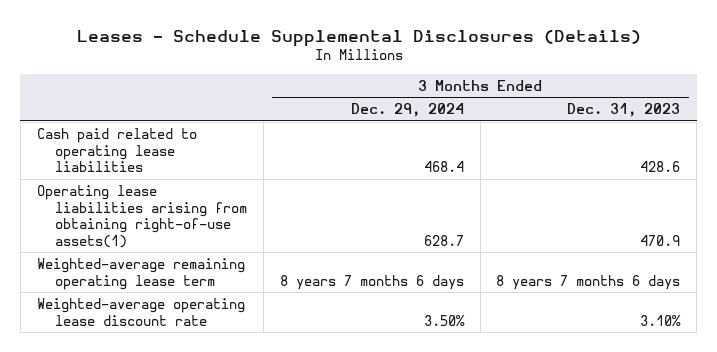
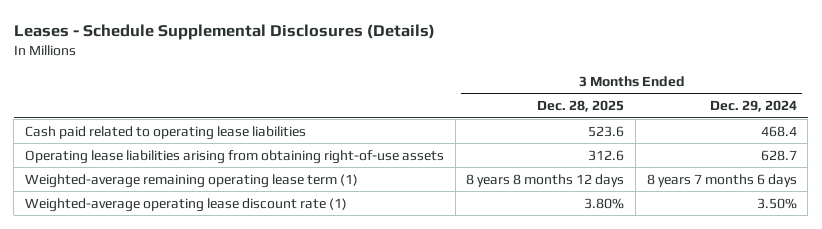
[567,103,681,118] Dec. 31, 2023 -> none
none -> [537,100,625,113] Dec. 28, 2025
[36,184,248,248] Operating lease liabilities arising from obtaining right-of-use assets(1) -> [25,149,445,164] Operating lease liabilities arising from obtaining right-of-use assets
[36,257,245,290] Weighted-average remaining operating lease term -> [25,173,359,188] Weighted-average remaining operating lease term (1)
[36,297,245,326] Weighted-average operating lease discount rate -> [25,197,348,212] Weighted-average operating lease discount rate (1)

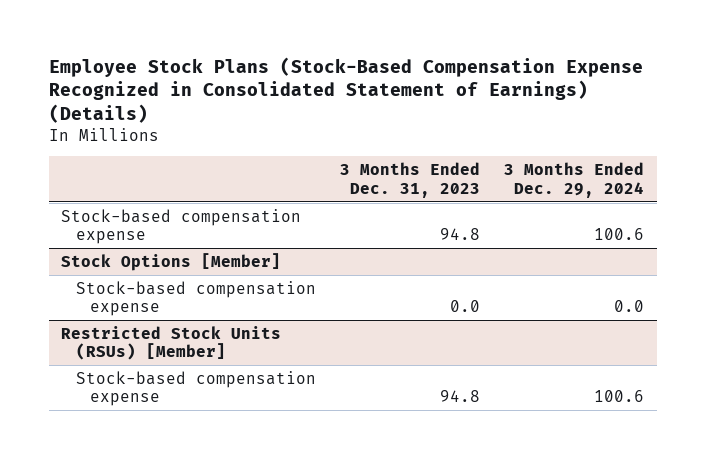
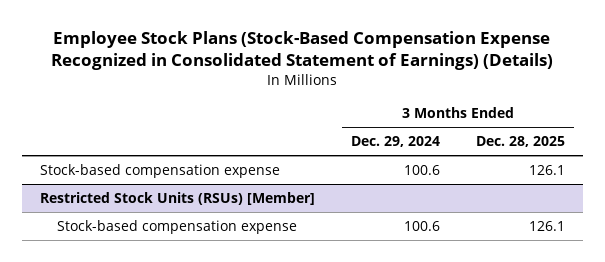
[339,161,480,198] 3 Months Ended Dec. 31, 2023 -> none
none -> [475,136,565,148] Dec. 28, 2025
[60,252,281,271] Stock Options [Member] -> none
[75,280,316,317] Stock-based compensation expense -> none

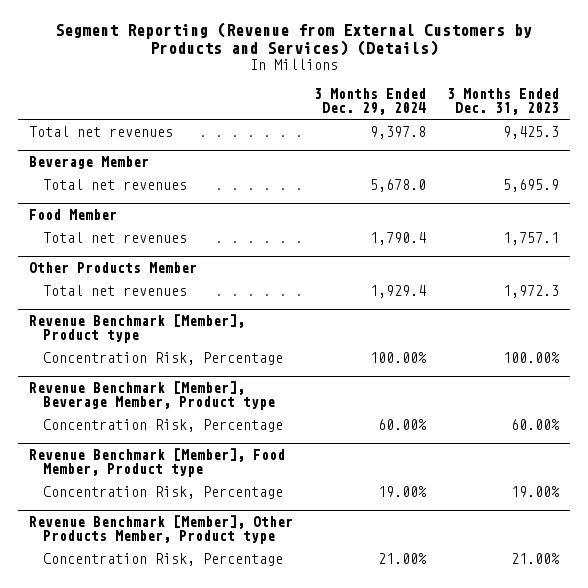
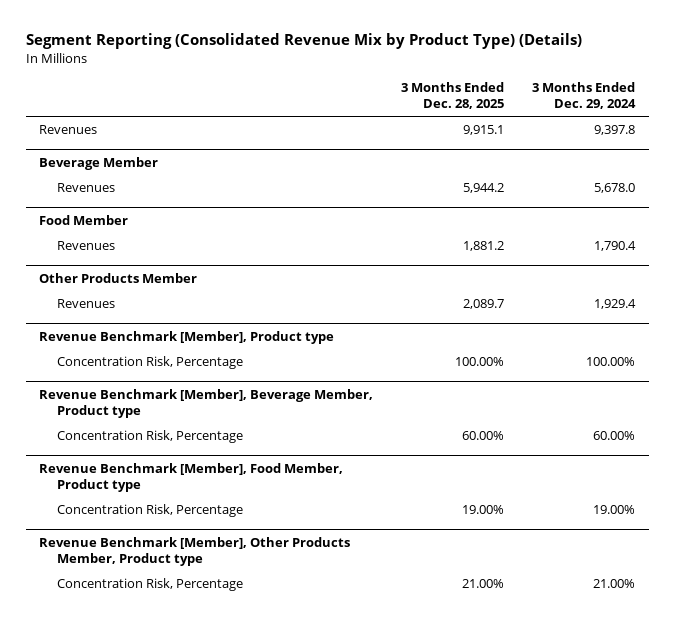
[54,22,532,57] Segment Reporting (Revenue from External Customers by Products and Services) (Details) -> [25,33,582,50] Segment Reporting (Consolidated Revenue Mix by Product Type) (Details)
[447,87,560,116] 3 Months Ended Dec. 31, 2023 -> none
none -> [401,82,505,110] 3 Months Ended Dec. 28, 2025
[28,125,173,137] Total net revenues -> [39,125,98,135] Revenues
[43,178,188,190] Total net revenues -> [56,183,115,193] Revenues
[43,231,188,243] Total net revenues -> [56,241,115,251] Revenues
[43,284,188,296] Total net revenues -> [56,299,115,309] Revenues

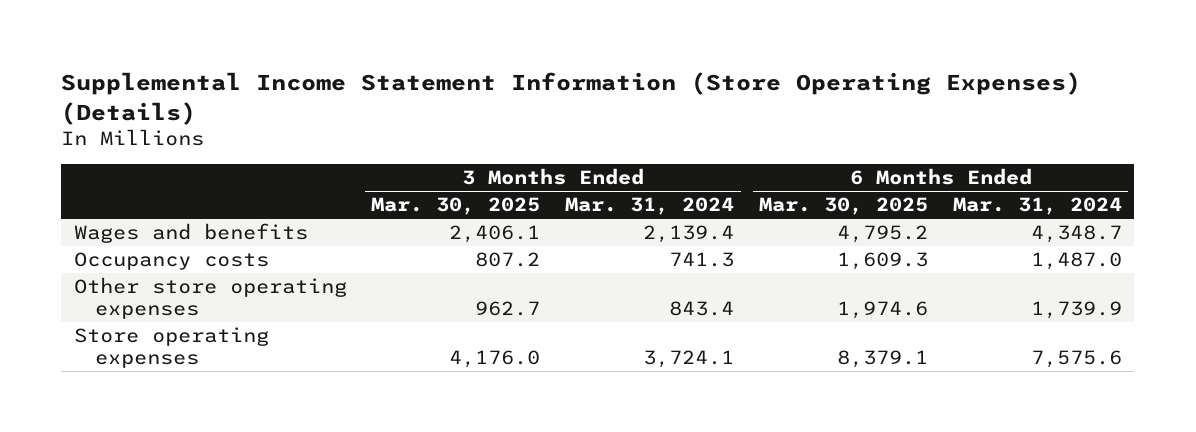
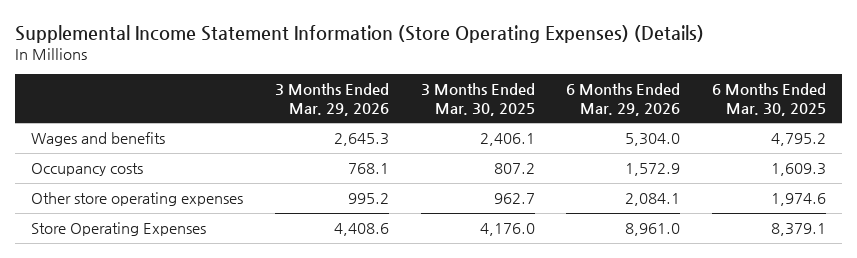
[565,197,735,216] Mar. 31, 2024 -> none
[952,197,1122,216] Mar. 31, 2024 -> none
none -> [274,83,389,116] 3 Months Ended Mar. 29, 2026
none -> [566,83,681,116] 6 Months Ended Mar. 29, 2026
[73,327,269,368] Store operating expenses -> [31,222,207,237] Store Operating Expenses

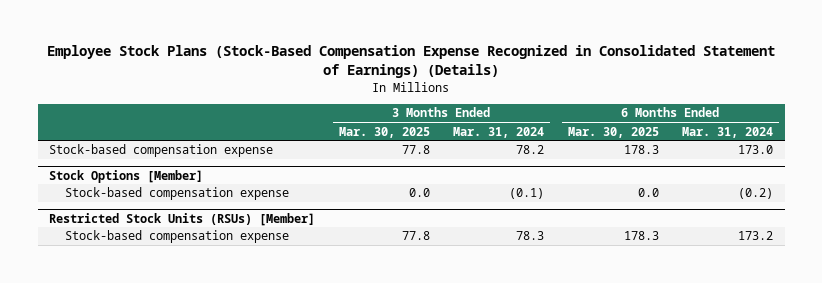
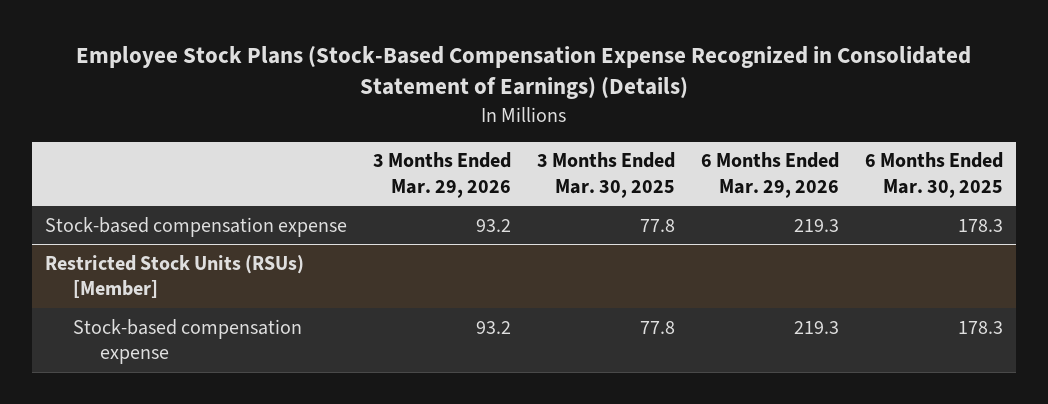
[453,126,545,138] Mar. 31, 2024 -> none
[682,126,774,138] Mar. 31, 2024 -> none
none -> [372,152,511,199] 3 Months Ended Mar. 29, 2026
none -> [701,152,840,199] 6 Months Ended Mar. 29, 2026
[49,169,204,183] Stock Options [Member] -> none
[64,187,289,201] Stock-based compensation expense -> none

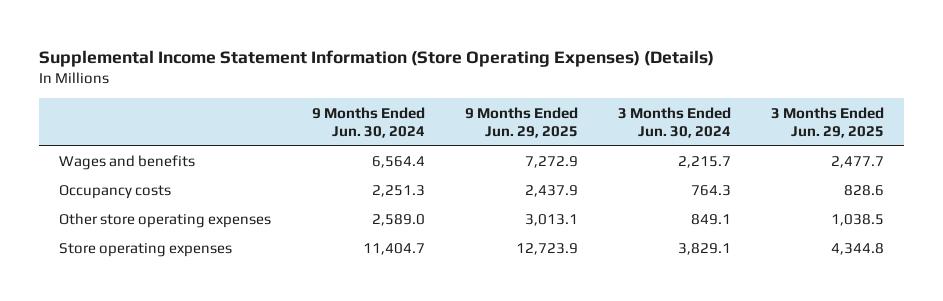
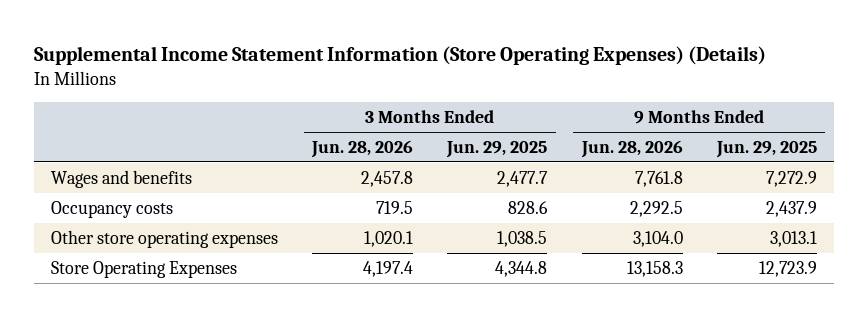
[311,107,425,138] 9 Months Ended Jun. 30, 2024 -> none
[617,107,731,138] 3 Months Ended Jun. 30, 2024 -> none
none -> [311,139,414,158] Jun. 28, 2026
none -> [580,139,683,158] Jun. 28, 2026
[59,242,233,257] Store operating expenses -> [50,260,237,278] Store Operating Expenses

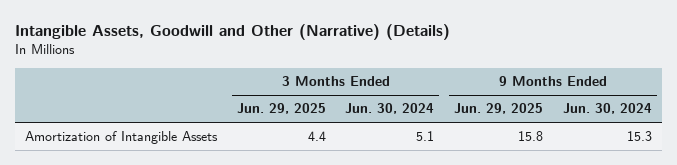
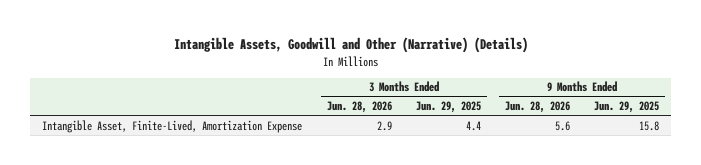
[345,103,435,115] Jun. 30, 2024 -> none
[563,103,653,115] Jun. 30, 2024 -> none
none -> [326,101,392,114] Jun. 28, 2026
none -> [504,101,570,114] Jun. 28, 2026
[24,131,218,145] Amortization of Intangible Assets -> [42,119,303,133] Intangible Asset, Finite-Lived, Amortization Expense

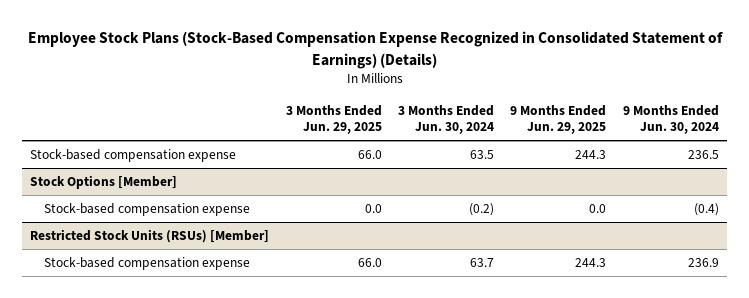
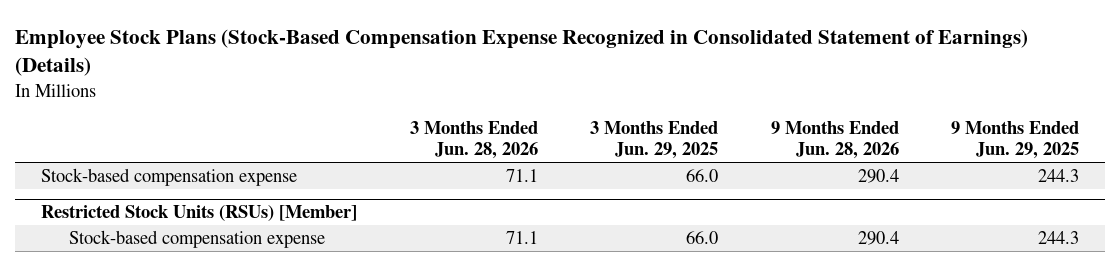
[398,104,495,135] 3 Months Ended Jun. 30, 2024 -> none
[622,104,719,135] 9 Months Ended Jun. 30, 2024 -> none
none -> [409,121,538,160] 3 Months Ended Jun. 28, 2026
none -> [770,121,899,160] 9 Months Ended Jun. 28, 2026
[30,175,178,190] Stock Options [Member] -> none
[43,203,250,217] Stock-based compensation expense -> none

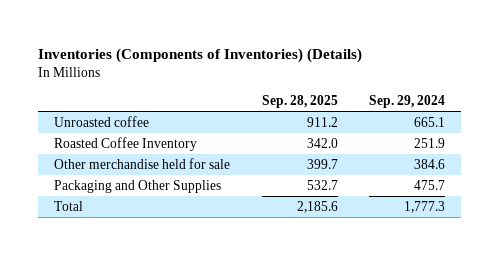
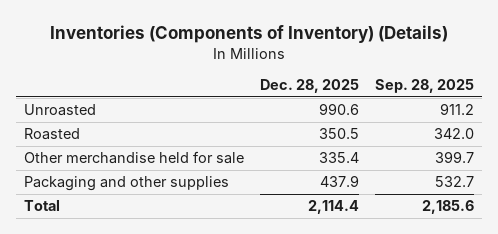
[38,47,363,63] Inventories (Components of Inventories) (Details) -> [49,24,448,43] Inventories (Components of Inventory) (Details)
[368,95,445,109] Sep. 29, 2024 -> none
none -> [259,79,359,94] Dec. 28, 2025
[54,115,150,127] Unroasted coffee -> [23,104,96,117] Unroasted
[54,136,198,151] Roasted Coffee Inventory -> [23,128,80,141] Roasted
[54,179,222,193] Packaging and Other Supplies -> [23,176,229,192] Packaging and other supplies

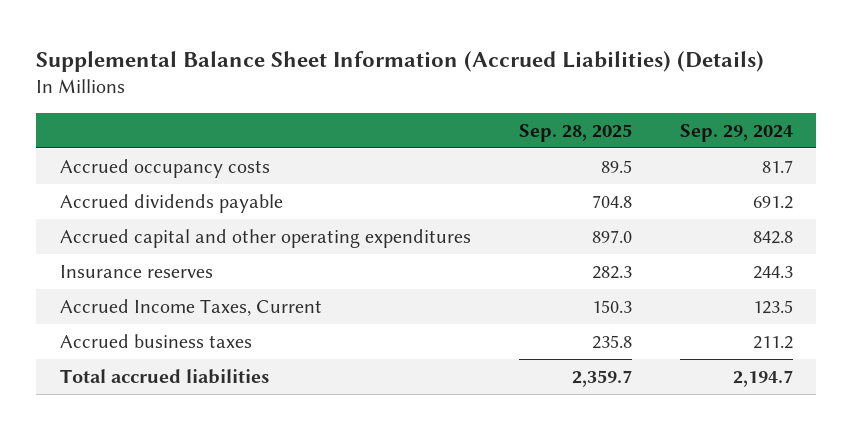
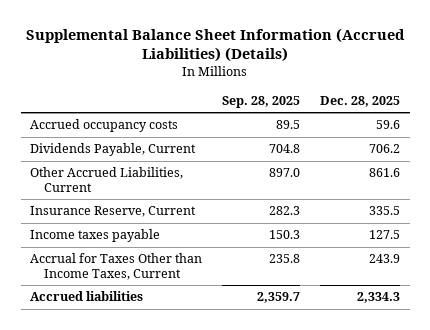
[679,123,793,142] Sep. 29, 2024 -> none
none -> [319,95,400,107] Dec. 28, 2025
[59,193,283,213] Accrued dividends payable -> [30,143,197,157] Dividends Payable, Current
[59,228,471,248] Accrued capital and other operating expenditures -> [30,167,184,192] Other Accrued Liabilities, Current
[59,264,213,278] Insurance reserves -> [30,206,197,218] Insurance Reserve, Current
[59,298,322,316] Accrued Income Taxes, Current -> [30,229,161,243] Income taxes payable
[59,333,252,348] Accrued business taxes -> [30,253,203,280] Accrual for Taxes Other than Income Taxes, Current
[59,368,269,384] Total accrued liabilities -> [30,291,144,302] Accrued liabilities

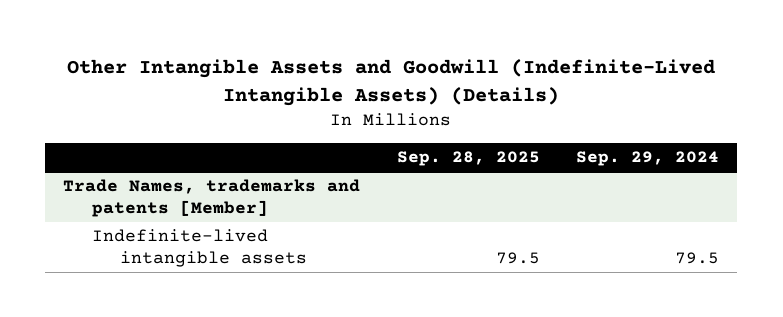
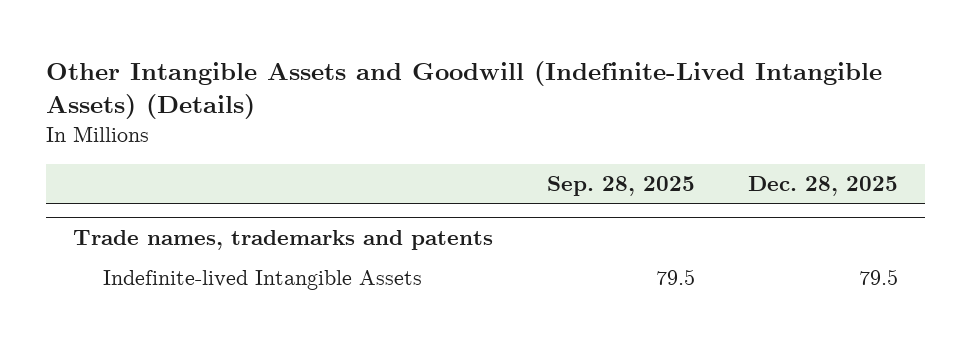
[576,151,720,167] Sep. 29, 2024 -> none
none -> [748,176,899,197] Dec. 28, 2025
[63,179,361,217] Trade Names, trademarks and patents [Member] -> [73,230,494,251] Trade names, trademarks and patents
[91,229,307,267] Indefinite-lived intangible assets -> [102,270,422,291] Indefinite-lived Intangible Assets

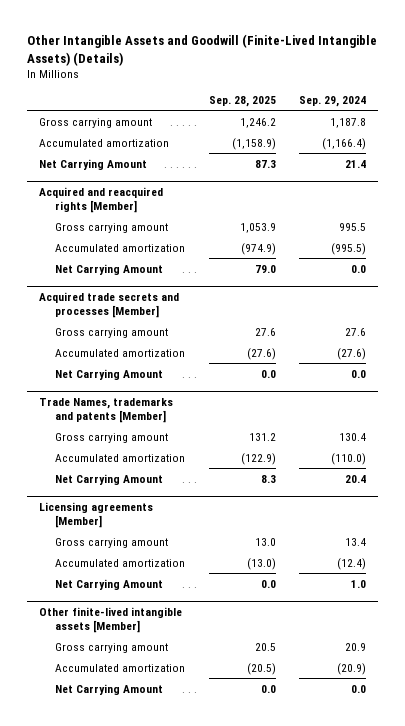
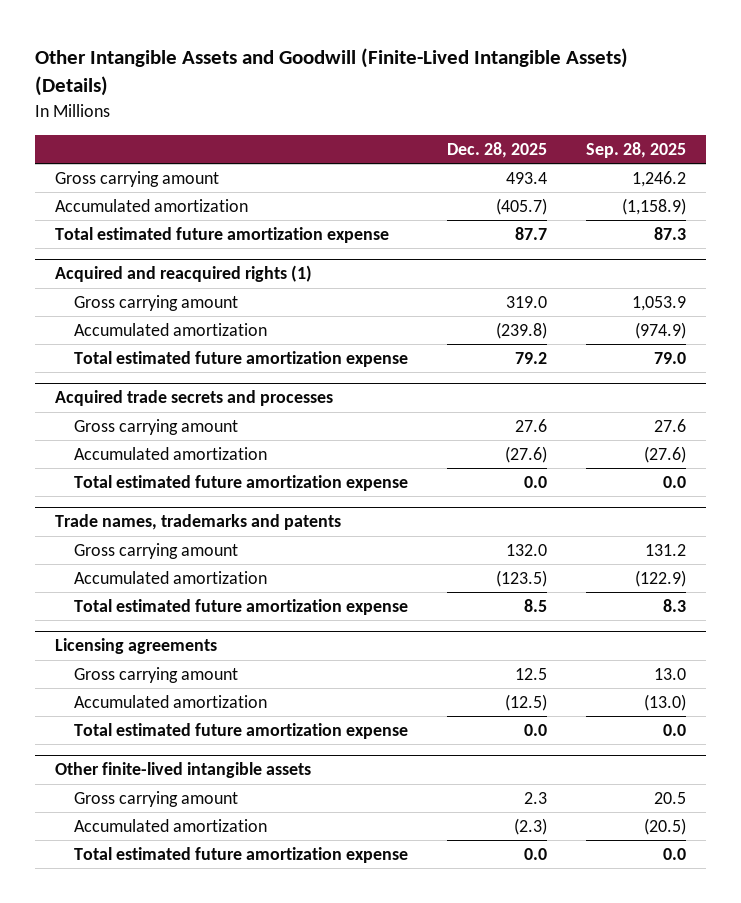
[299,95,367,107] Sep. 29, 2024 -> none
none -> [447,141,548,158] Dec. 28, 2025
[39,158,148,170] Net Carrying Amount -> [54,227,389,244] Total estimated future amortization expense
[39,186,164,213] Acquired and reacquired rights [Member] -> [54,265,312,283] Acquired and reacquired rights (1)
[54,263,163,275] Net Carrying Amount -> [74,351,409,368] Total estimated future amortization expense
[39,291,180,318] Acquired trade secrets and processes [Member] -> [54,390,333,407] Acquired trade secrets and processes
[54,368,163,380] Net Carrying Amount -> [74,475,409,492] Total estimated future amortization expense
[39,397,174,423] Trade Names, trademarks and patents [Member] -> [54,514,341,531] Trade names, trademarks and patents
[54,473,163,485] Net Carrying Amount -> [74,599,409,616] Total estimated future amortization expense
[39,501,154,528] Licensing agreements [Member] -> [54,638,217,655] Licensing agreements
[54,578,163,590] Net Carrying Amount -> [74,723,409,740] Total estimated future amortization expense
[39,606,183,633] Other finite-lived intangible assets [Member] -> [54,762,311,779] Other finite-lived intangible assets
[54,683,163,695] Net Carrying Amount -> [74,847,409,864] Total estimated future amortization expense

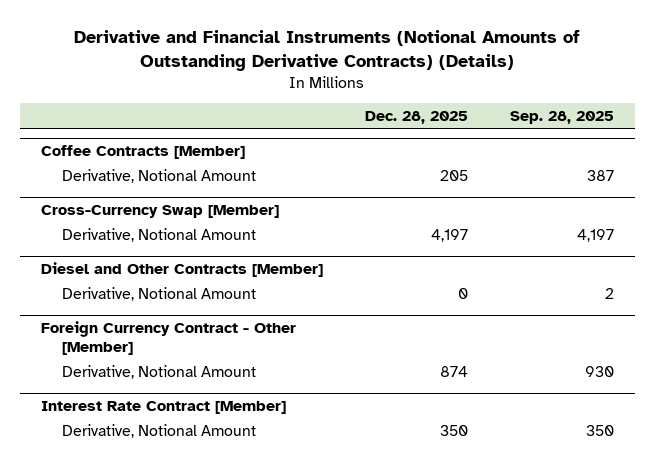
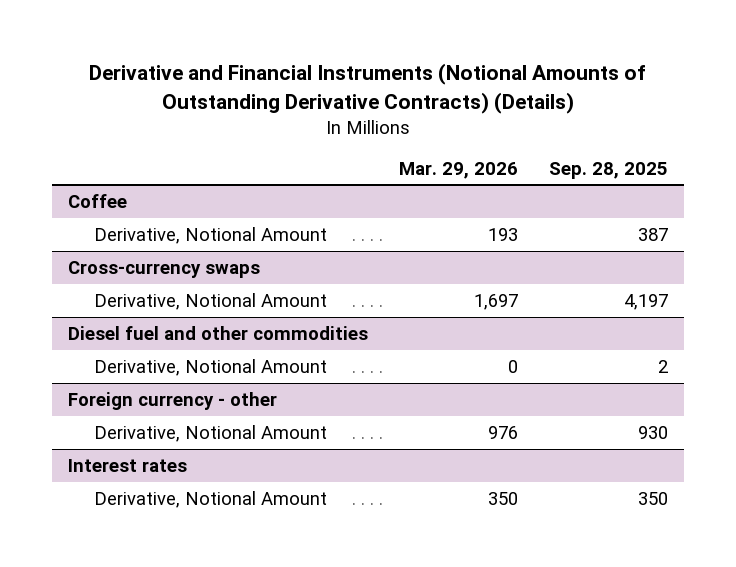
[364,111,468,125] Dec. 28, 2025 -> none
none -> [398,161,518,179] Mar. 29, 2026
[40,144,245,159] Coffee Contracts [Member] -> [67,193,127,208] Coffee
[40,204,279,218] Cross-Currency Swap [Member] -> [67,260,260,278] Cross-currency swaps
[40,261,323,277] Diesel and Other Contracts [Member] -> [67,325,368,340] Diesel fuel and other commodities
[40,320,296,355] Foreign Currency Contract - Other [Member] -> [67,391,277,410] Foreign currency - other
[40,400,286,414] Interest Rate Contract [Member] -> [67,458,187,472] Interest rates

